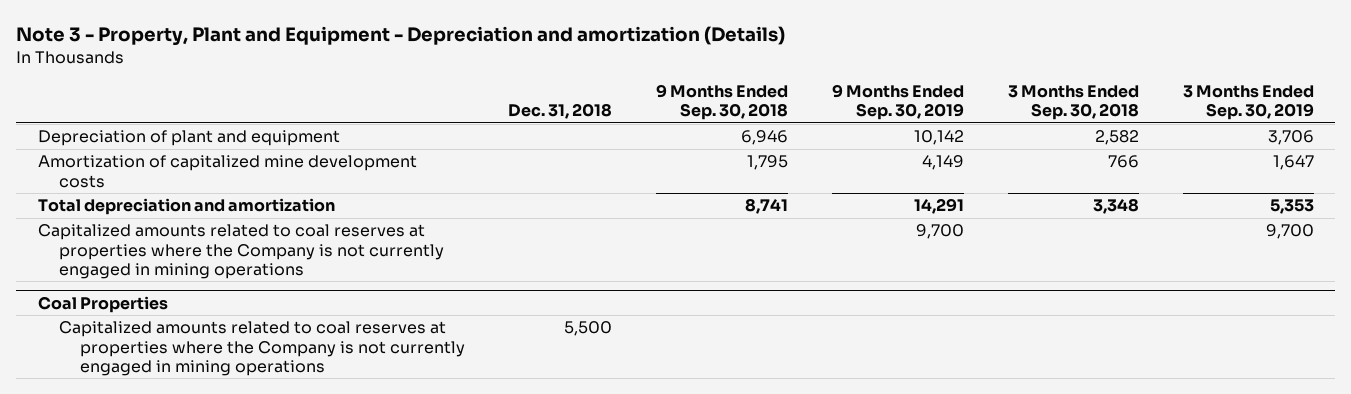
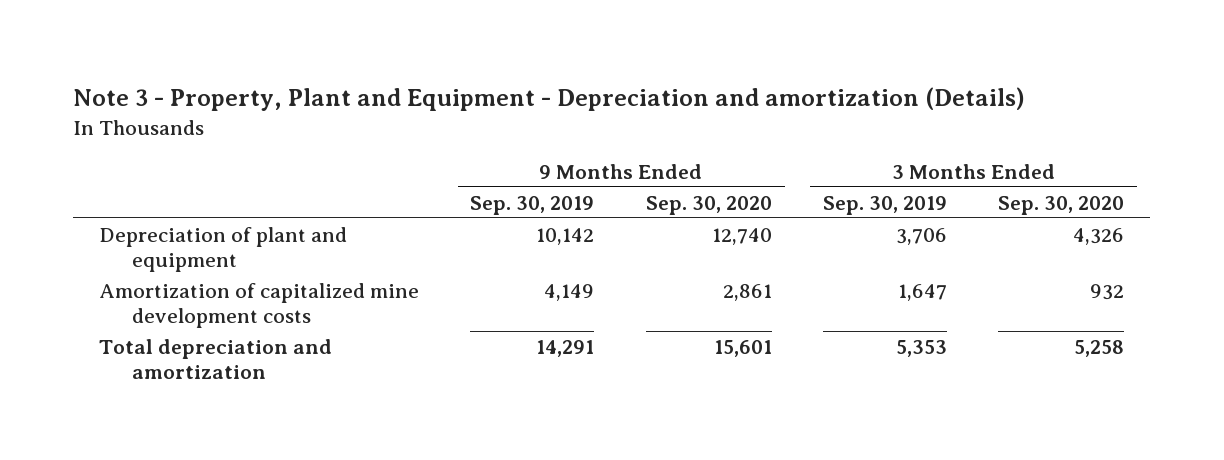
[508,103,613,120] Dec. 31, 2018 -> none
[656,83,789,121] 9 Months Ended Sep. 30, 2018 -> none
[1007,84,1139,121] 3 Months Ended Sep. 30, 2018 -> none
none -> [645,195,772,215] Sep. 30, 2020
none -> [998,195,1125,215] Sep. 30, 2020
[37,224,444,279] Capitalized amounts related to coal reserves at properties where the Company is not currently engaged in mining operations -> none
[37,295,168,313] Coal Properties -> none
[58,321,465,376] Capitalized amounts related to coal reserves at properties where the Company is not currently engaged in mining operations -> none

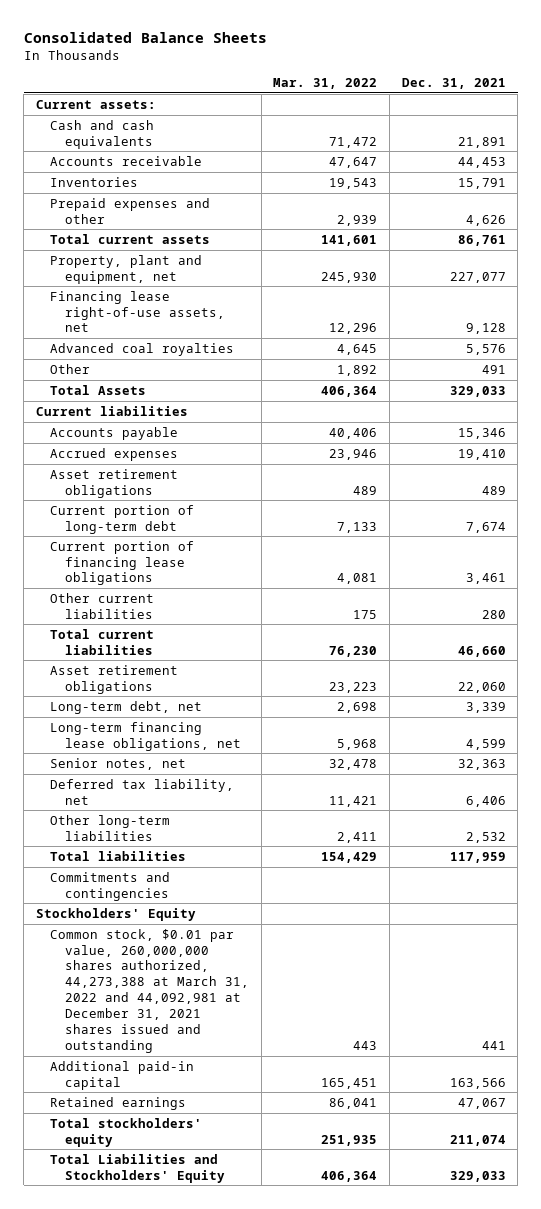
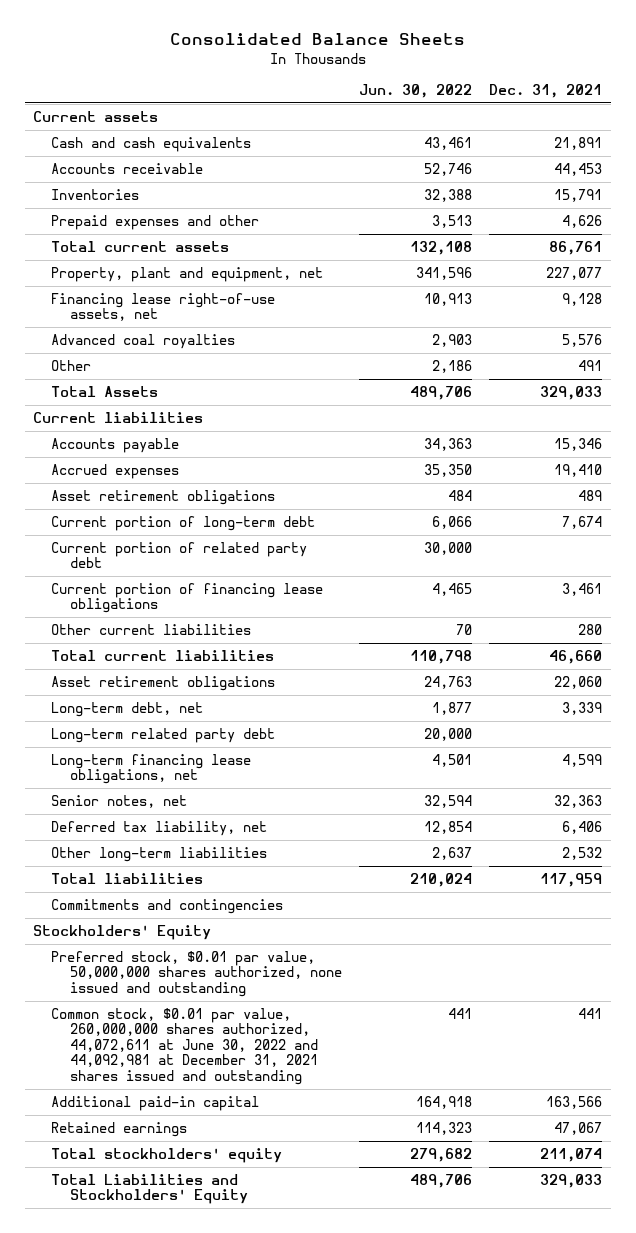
[273,78,378,90] Mar. 31, 2022 -> none
none -> [358,83,472,98] Jun. 30, 2022
[35,99,156,109] Current assets: -> [33,111,159,123] Current assets
none -> [51,542,308,569] Current portion of related party debt
none -> [51,728,276,744] Long-term related party debt
none -> [51,951,342,997] Preferred stock, $0.01 par value, 50,000,000 shares authorized, none issued and outstanding
[50,928,249,1053] Common stock, $0.01 par value, 260,000,000 shares authorized, 44,273,388 at March 31, 2022 and 44,092,981 at December 31, 2021 shares issued and outstanding -> [51,1008,318,1085] Common stock, $0.01 par value, 260,000,000 shares authorized, 44,072,611 at June 30, 2022 and 44,092,981 at December 31, 2021 shares issued and outstanding

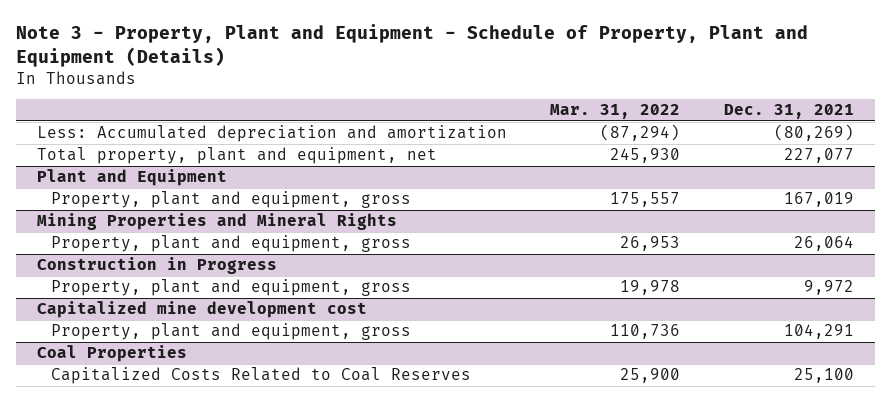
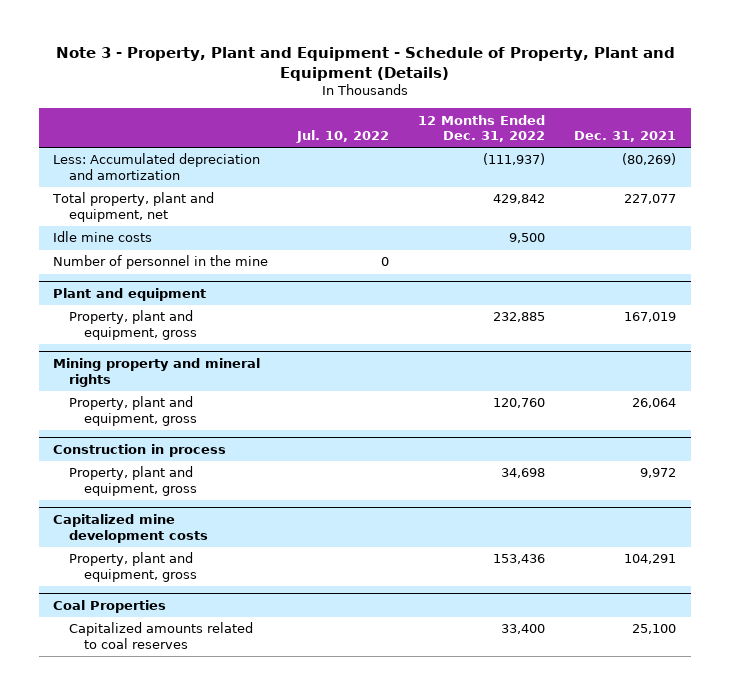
[550,104,681,120] Mar. 31, 2022 -> none
none -> [296,130,390,144] Jul. 10, 2022
none -> [418,114,546,143] 12 Months Ended Dec. 31, 2022
none -> [53,231,153,243] Idle mine costs
none -> [53,255,269,270] Number of personnel in the mine
[37,169,228,187] Plant and Equipment -> [53,288,207,302] Plant and equipment
[37,213,398,231] Mining Properties and Mineral Rights -> [53,358,261,387] Mining property and mineral rights
[37,257,278,275] Construction in Progress -> [53,444,227,458] Construction in process
[37,301,368,319] Capitalized mine development cost -> [53,514,208,543] Capitalized mine development costs
[50,367,471,385] Capitalized Costs Related to Coal Reserves -> [68,622,253,649] Capitalized amounts related to coal reserves

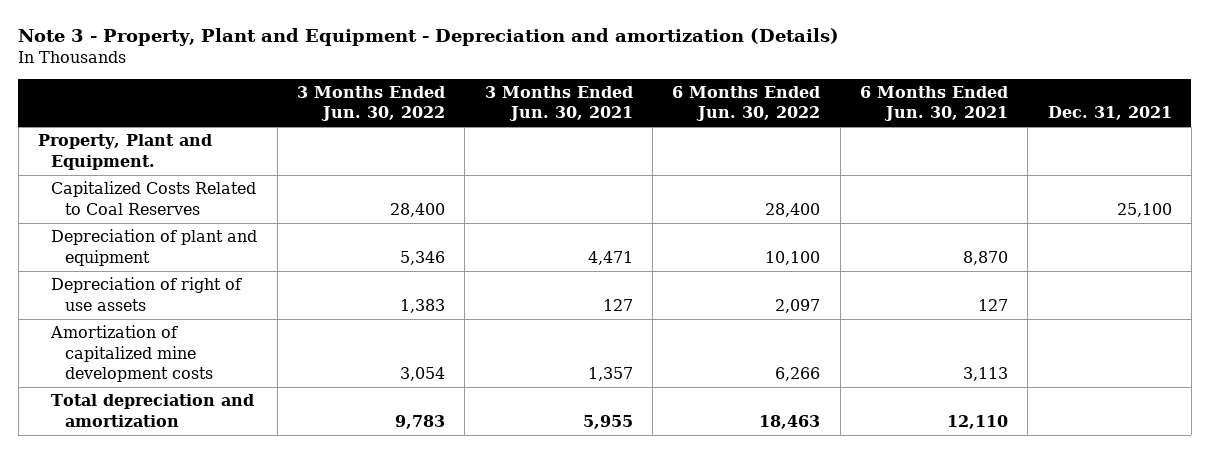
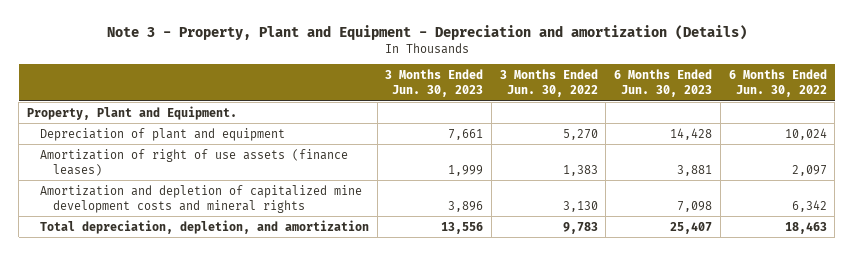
[484,86,633,122] 3 Months Ended Jun. 30, 2021 -> none
[859,86,1008,122] 6 Months Ended Jun. 30, 2021 -> none
[1047,106,1172,121] Dec. 31, 2021 -> none
none -> [385,69,484,97] 3 Months Ended Jun. 30, 2023
none -> [614,69,713,97] 6 Months Ended Jun. 30, 2023
[51,181,257,215] Capitalized Costs Related to Coal Reserves -> none
[400,250,446,265] 5,346 -> [562,128,598,140] 5,270
[765,250,821,265] 10,100 -> [784,127,827,140] 10,024
[51,277,243,311] Depreciation of right of use assets -> [40,148,349,176] Amortization of right of use assets (finance leases)
[50,325,213,382] Amortization of capitalized mine development costs -> [40,184,363,213] Amortization and depletion of capitalized mine development costs and mineral rights
[400,366,446,381] 3,054 -> [562,200,598,212] 3,130
[775,366,821,381] 6,266 -> [791,199,827,212] 6,342
[51,394,255,427] Total depreciation and amortization -> [40,219,370,234] Total depreciation, depletion, and amortization

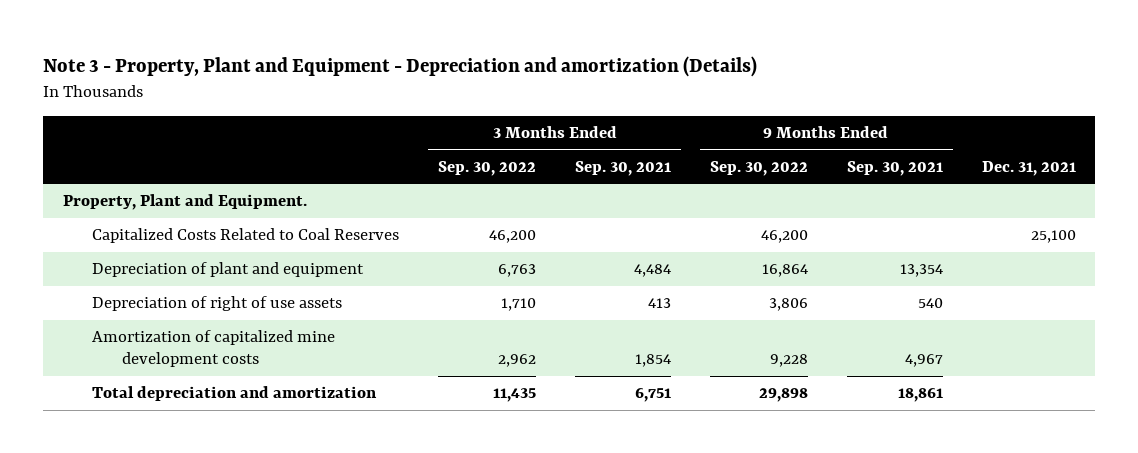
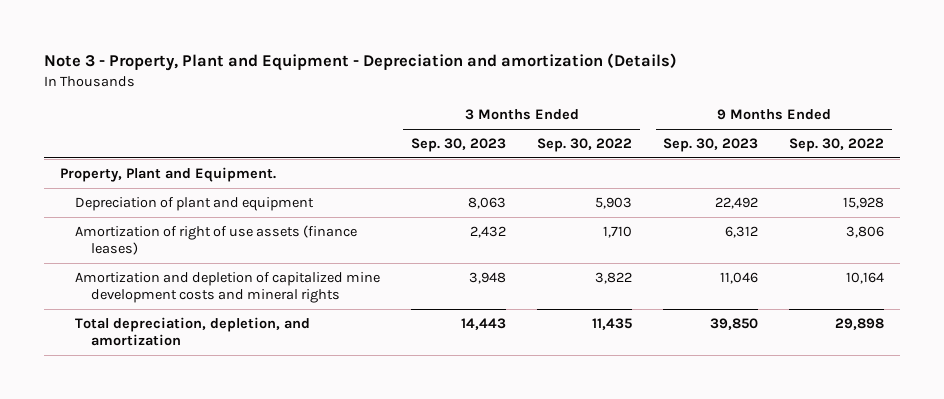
[575,160,672,176] Sep. 30, 2021 -> none
[846,160,943,176] Sep. 30, 2021 -> none
[981,160,1076,176] Dec. 31, 2021 -> none
none -> [411,137,507,152] Sep. 30, 2023
none -> [663,137,759,152] Sep. 30, 2023
[92,228,400,244] Capitalized Costs Related to Coal Reserves -> none
[498,264,537,278] 6,763 -> [595,196,633,209] 5,903
[761,264,808,278] 16,864 -> [843,196,885,209] 15,928
[92,296,343,312] Depreciation of right of use assets -> [75,224,358,256] Amortization of right of use assets (finance leases)
[92,330,336,368] Amortization of capitalized mine development costs -> [75,271,381,304] Amortization and depletion of capitalized mine development costs and mineral rights
[498,354,537,368] 2,962 -> [595,271,633,284] 3,822
[769,354,808,368] 9,228 -> [846,271,885,284] 10,164
[92,386,378,402] Total depreciation and amortization -> [75,316,311,347] Total depreciation, depletion, and amortization

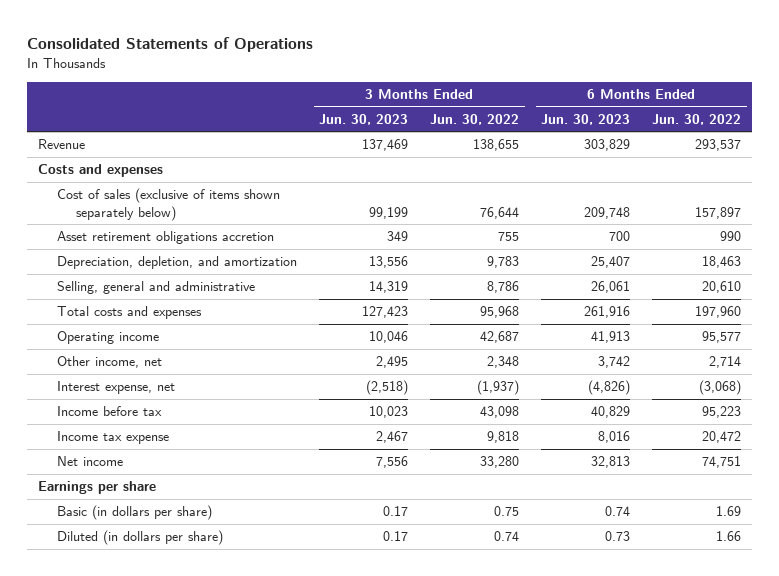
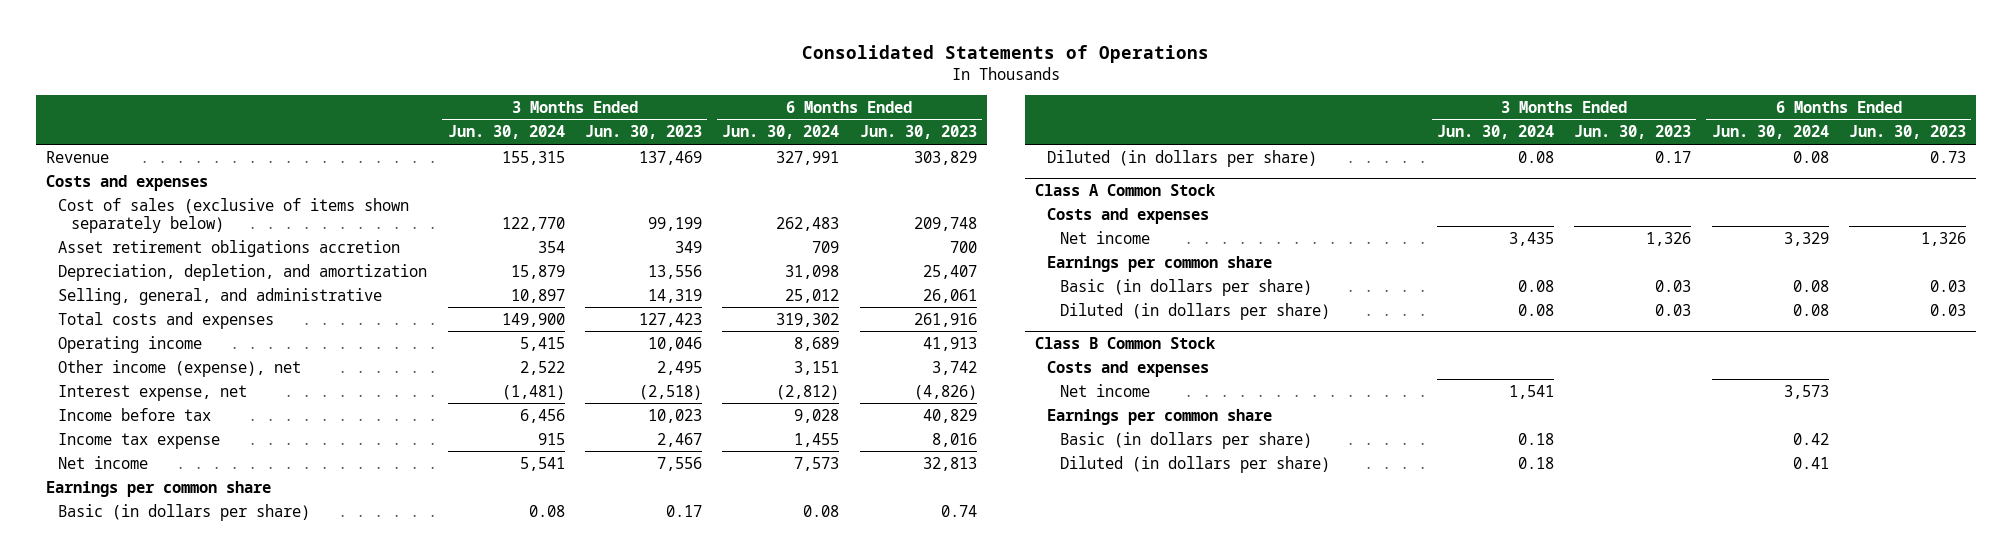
[430,113,520,125] Jun. 30, 2022 -> none
[652,113,742,125] Jun. 30, 2022 -> none
none -> [447,125,565,140] Jun. 30, 2024
none -> [722,125,840,140] Jun. 30, 2024
[57,281,256,295] Selling, general and administrative -> [58,287,383,305] Selling, general, and administrative
[57,356,163,369] Other income, net -> [58,359,302,377] Other income (expense), net
[38,481,157,495] Earnings per share -> [45,480,271,497] Earnings per common share
none -> [1035,183,1217,196] Class A Common Stock
none -> [1047,207,1210,224] Costs and expenses
none -> [1059,230,1150,244] Net income
none -> [1047,255,1273,272] Earnings per common share
none -> [1059,278,1312,296] Basic (in dollars per share)
none -> [1059,302,1330,320] Diluted (in dollars per share)
none -> [1035,336,1217,349] Class B Common Stock
none -> [1047,360,1210,377] Costs and expenses
none -> [1059,383,1150,397] Net income
none -> [1047,408,1273,425] Earnings per common share
none -> [1059,431,1312,449] Basic (in dollars per share)
none -> [1059,455,1330,473] Diluted (in dollars per share)

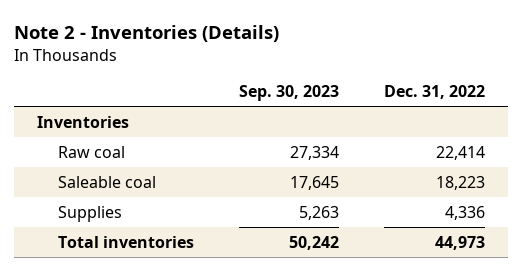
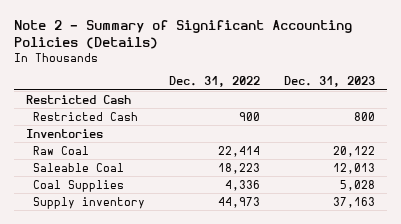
[14,25,280,43] Note 2 - Inventories (Details) -> [13,20,352,50] Note 2 - Summary of Significant Accounting Policies (Details)
[238,85,339,102] Sep. 30, 2023 -> none
none -> [284,76,376,88] Dec. 31, 2023
none -> [25,94,131,104] Restricted Cash
none -> [33,111,139,121] Restricted Cash
[57,145,125,158] Raw coal -> [33,145,90,155] Raw Coal
[57,175,156,188] Saleable coal -> [33,162,125,172] Saleable Coal
[57,205,122,222] Supplies -> [33,179,125,192] Coal Supplies
[57,235,194,248] Total inventories -> [33,196,146,209] Supply inventory

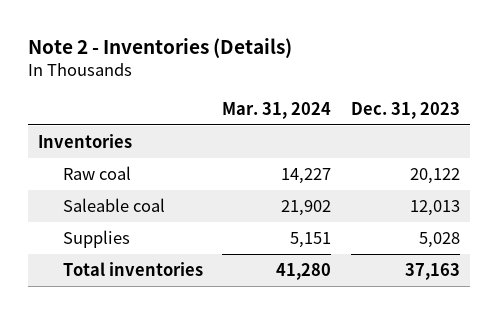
[13,20,352,50] Note 2 - Summary of Significant Accounting Policies (Details) -> [28,38,293,59] Note 2 - Inventories (Details)
[169,76,261,88] Dec. 31, 2022 -> none
none -> [222,101,332,119] Mar. 31, 2024
[25,94,131,104] Restricted Cash -> none
[33,111,139,121] Restricted Cash -> none
[33,145,90,155] Raw Coal -> [62,166,131,181] Raw coal
[33,162,125,172] Saleable Coal -> [62,198,165,213] Saleable coal
[33,179,125,192] Coal Supplies -> [62,230,130,249] Supplies
[33,196,146,209] Supply inventory -> [62,262,203,277] Total inventories

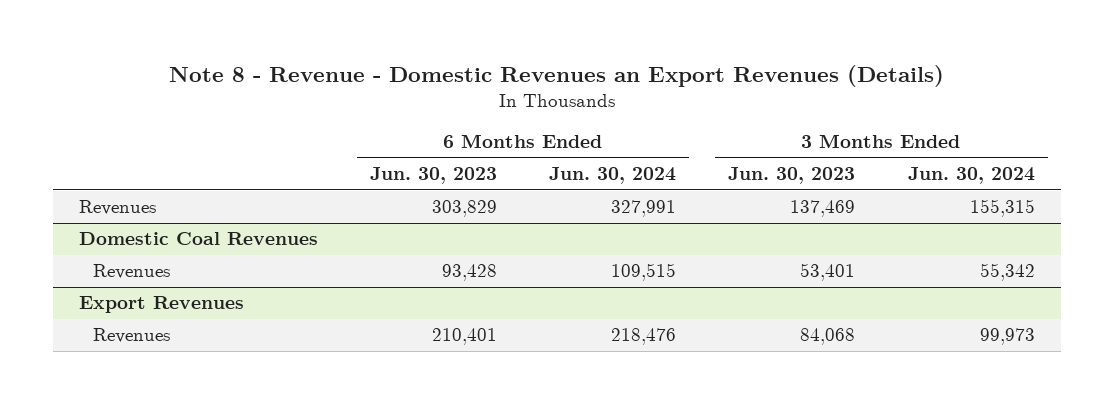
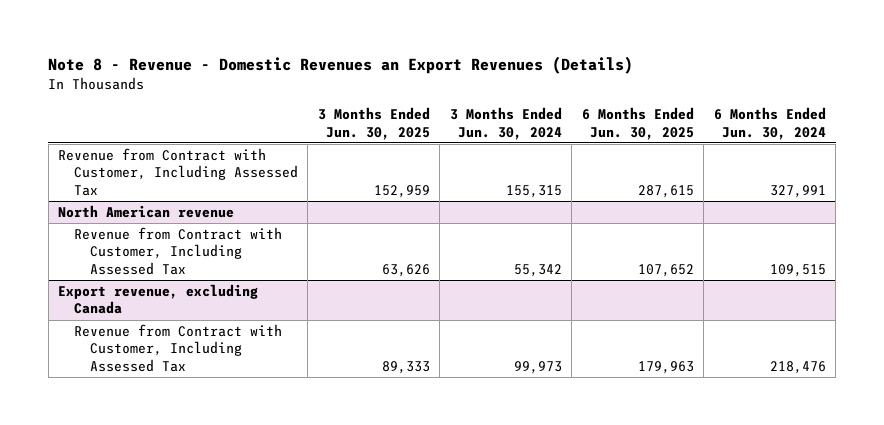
[370,167,498,185] Jun. 30, 2023 -> none
[728,167,856,185] Jun. 30, 2023 -> none
none -> [317,107,430,140] 3 Months Ended Jun. 30, 2025
none -> [581,107,694,140] 6 Months Ended Jun. 30, 2025
[78,200,156,216] Revenues -> [58,148,298,196] Revenue from Contract with Customer, Including Assessed Tax
[78,232,318,246] Domestic Coal Revenues -> [58,205,235,219] North American revenue
[92,264,170,280] Revenues -> [73,227,282,275] Revenue from Contract with Customer, Including Assessed Tax
[78,296,244,314] Export Revenues -> [58,284,259,315] Export revenue, excluding Canada
[92,328,170,344] Revenues -> [73,324,282,372] Revenue from Contract with Customer, Including Assessed Tax

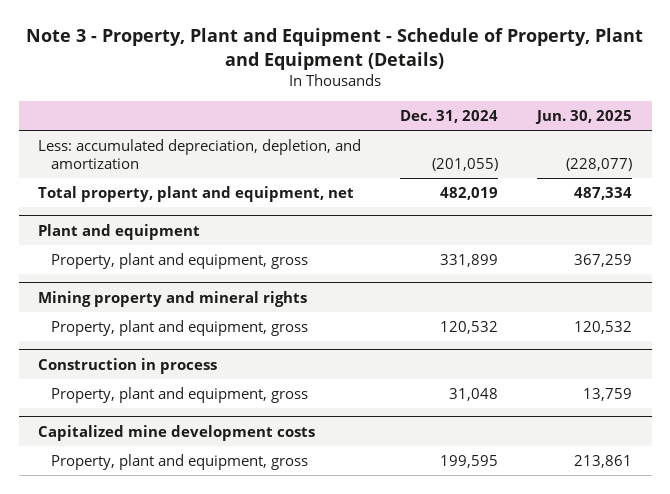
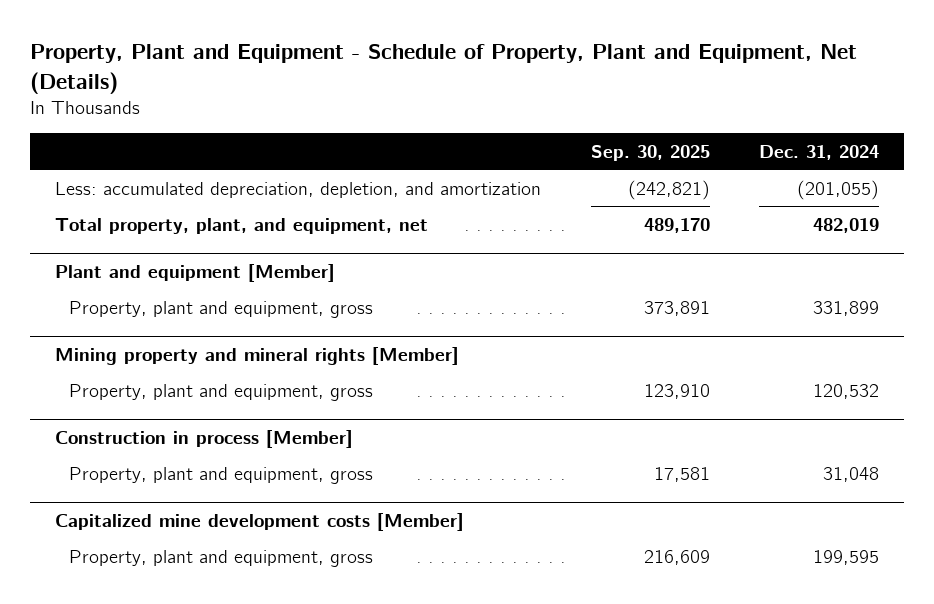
[26,28,644,70] Note 3 - Property, Plant and Equipment - Schedule of Property, Plant and Equipment (Details) -> [29,44,857,94] Property, Plant and Equipment - Schedule of Property, Plant and Equipment, Net (Details)
[535,109,633,124] Jun. 30, 2025 -> none
none -> [590,144,710,161] Sep. 30, 2025
[38,185,355,202] Total property, plant and equipment, net -> [54,217,428,234] Total property, plant, and equipment, net
[38,223,201,240] Plant and equipment -> [54,263,335,282] Plant and equipment [Member]
[38,290,308,307] Mining property and mineral rights -> [54,346,459,365] Mining property and mineral rights [Member]
[38,357,218,374] Construction in process -> [54,429,353,448] Construction in process [Member]
[38,424,316,441] Capitalized mine development costs -> [54,512,464,531] Capitalized mine development costs [Member]

